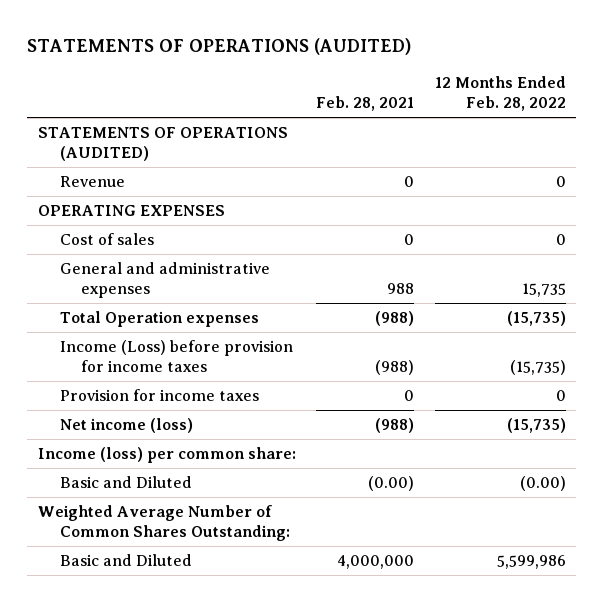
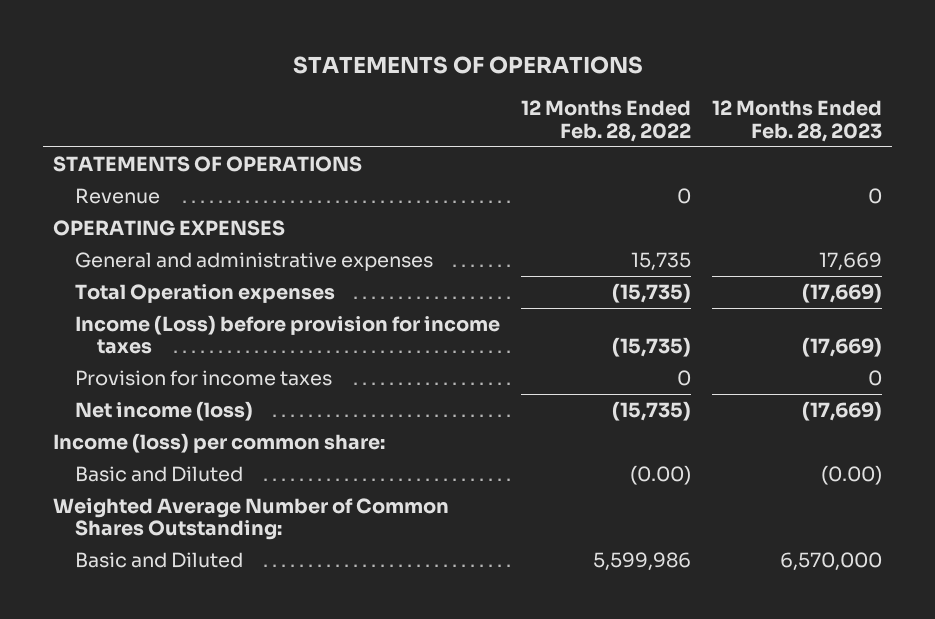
[27,37,412,55] STATEMENTS OF OPERATIONS (AUDITED) -> [292,55,643,74] STATEMENTS OF OPERATIONS
[316,95,415,111] Feb. 28, 2021 -> none
none -> [711,100,882,142] 12 Months Ended Feb. 28, 2023
[37,127,288,162] STATEMENTS OF OPERATIONS (AUDITED) -> [53,156,363,173] STATEMENTS OF OPERATIONS
[59,233,154,246] Cost of sales -> none

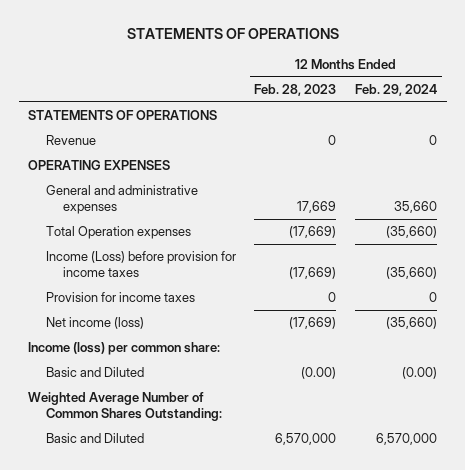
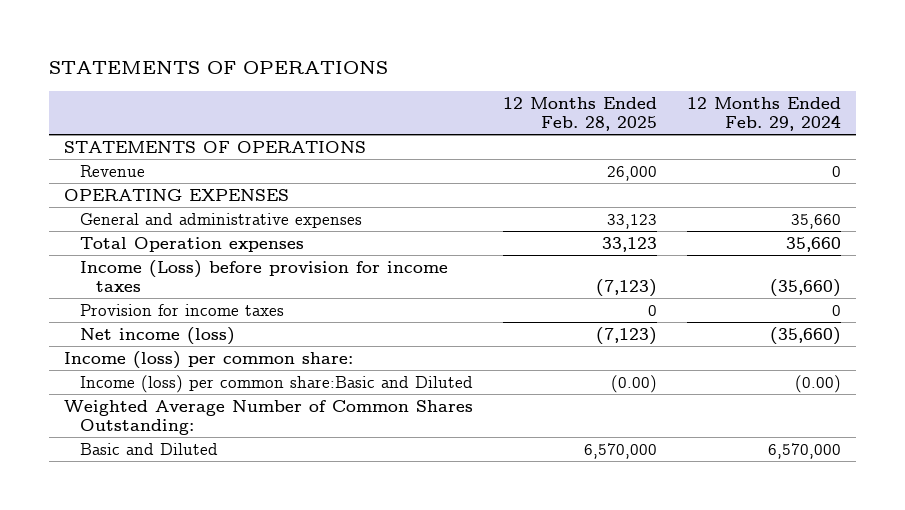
[254,83,337,96] Feb. 28, 2023 -> none
none -> [503,96,658,132] 12 Months Ended Feb. 28, 2025
[386,226,438,239] (35,660) -> [786,236,842,252] 35,660
[45,367,144,378] Basic and Diluted -> [79,374,473,393] Income (loss) per common share:Basic and Diluted

